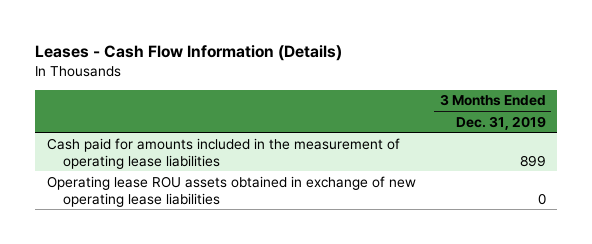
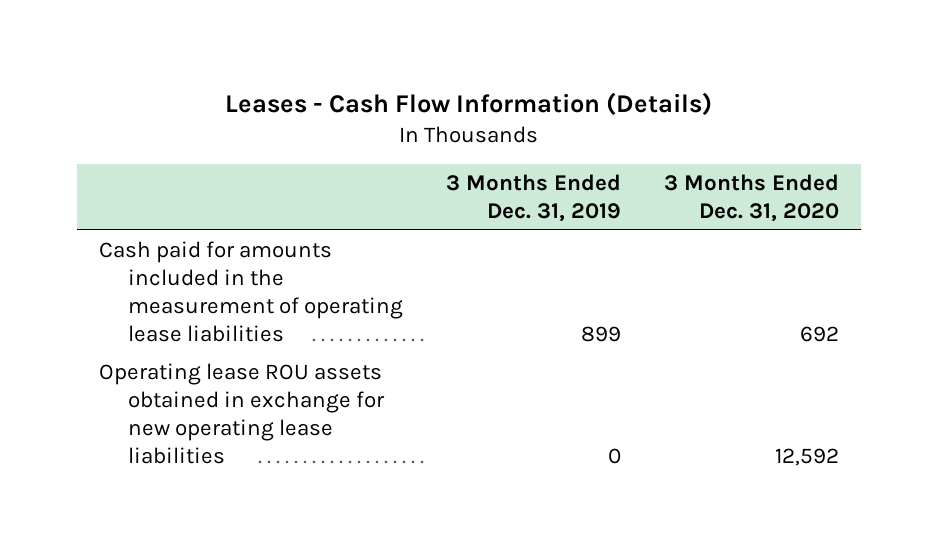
none -> [664,173,840,223] 3 Months Ended Dec. 31, 2020
[46,175,416,207] Operating lease ROU assets obtained in exchange of new operating lease liabilities -> [98,362,385,464] Operating lease ROU assets obtained in exchange for new operating lease liabilities

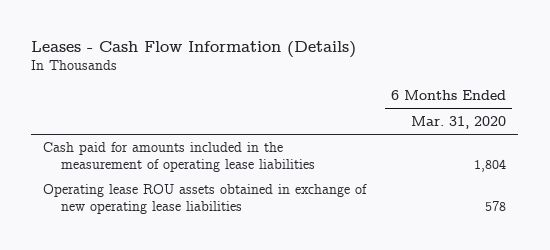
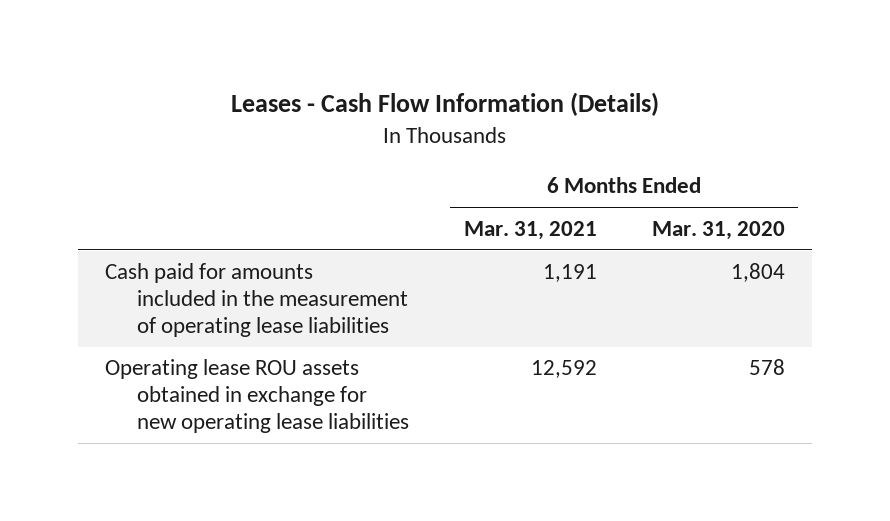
none -> [463,220,597,240] Mar. 31, 2021
[43,184,368,215] Operating lease ROU assets obtained in exchange of new operating lease liabilities -> [105,359,410,433] Operating lease ROU assets obtained in exchange for new operating lease liabilities

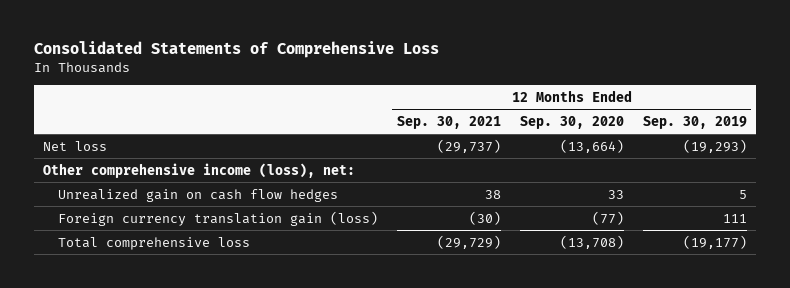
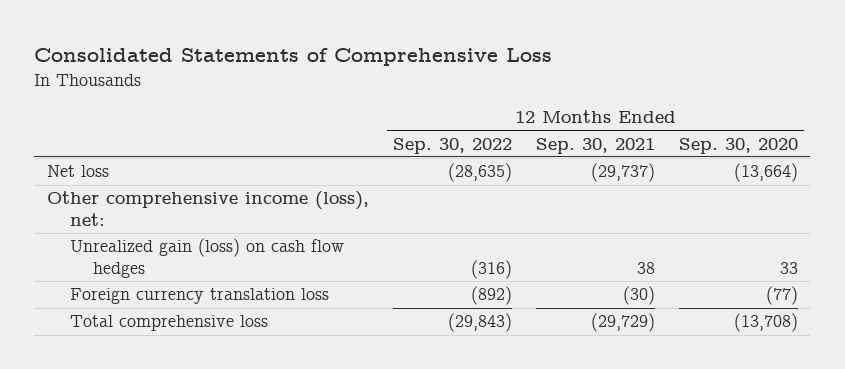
[642,115,747,129] Sep. 30, 2019 -> none
none -> [392,137,512,154] Sep. 30, 2022
[58,188,339,202] Unrealized gain on cash flow hedges -> [69,238,344,278] Unrealized gain (loss) on cash flow hedges
[58,210,379,226] Foreign currency translation gain (loss) -> [69,288,329,305] Foreign currency translation loss

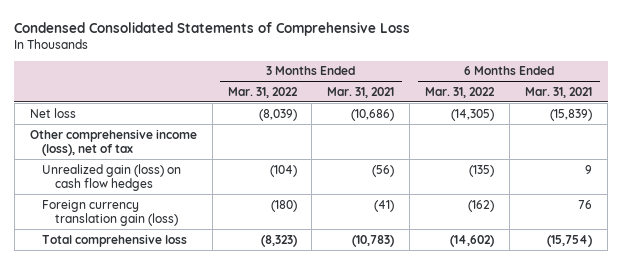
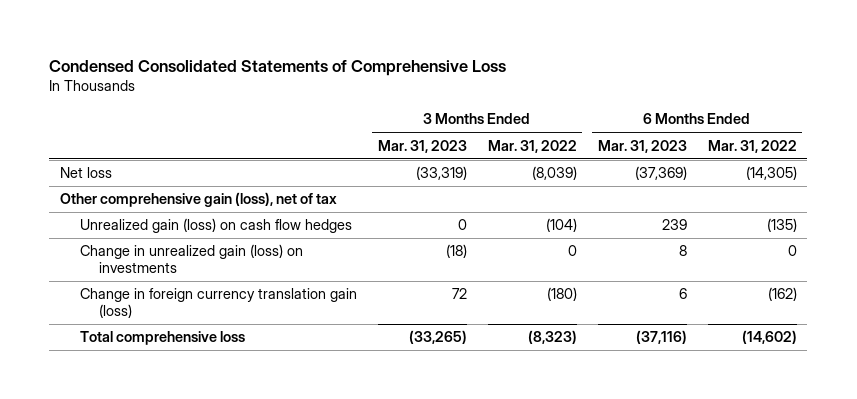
[327,86,395,98] Mar. 31, 2021 -> none
[525,86,593,98] Mar. 31, 2021 -> none
none -> [377,139,467,153] Mar. 31, 2023
none -> [597,139,687,153] Mar. 31, 2023
[29,128,197,156] Other comprehensive income (loss), net of tax -> [59,192,337,208] Other comprehensive gain (loss), net of tax
none -> [79,244,303,274] Change in unrealized gain (loss) on investments
[42,199,178,226] Foreign currency translation gain (loss) -> [79,288,357,319] Change in foreign currency translation gain (loss)

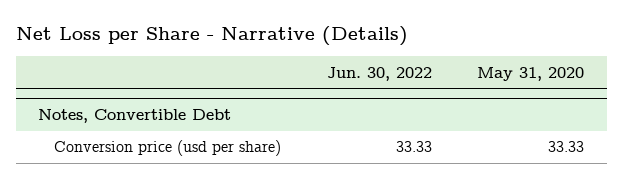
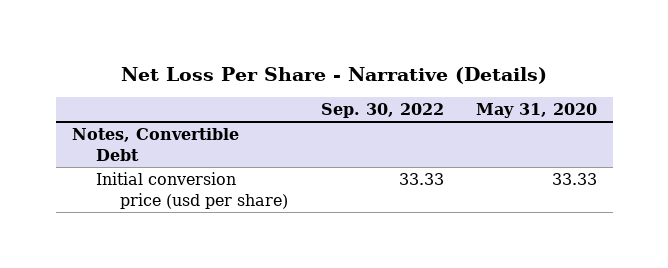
[15,26,408,47] Net Loss per Share - Narrative (Details) -> [121,66,548,84] Net Loss Per Share - Narrative (Details)
[326,66,432,81] Jun. 30, 2022 -> none
none -> [320,103,444,119] Sep. 30, 2022
[53,140,281,157] Conversion price (usd per share) -> [96,172,289,209] Initial conversion price (usd per share)

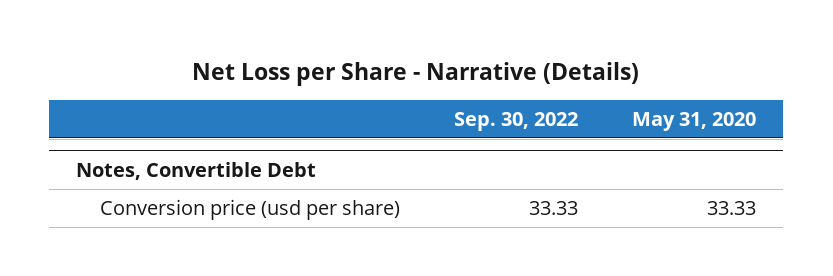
[121,66,548,84] Net Loss Per Share - Narrative (Details) -> [192,61,640,86] Net Loss per Share - Narrative (Details)
[96,172,289,209] Initial conversion price (usd per share) -> [100,199,401,221] Conversion price (usd per share)

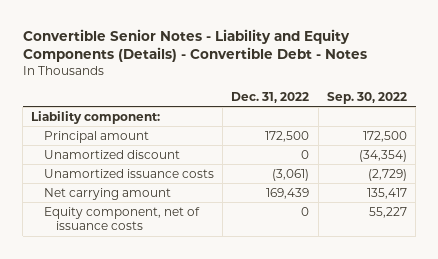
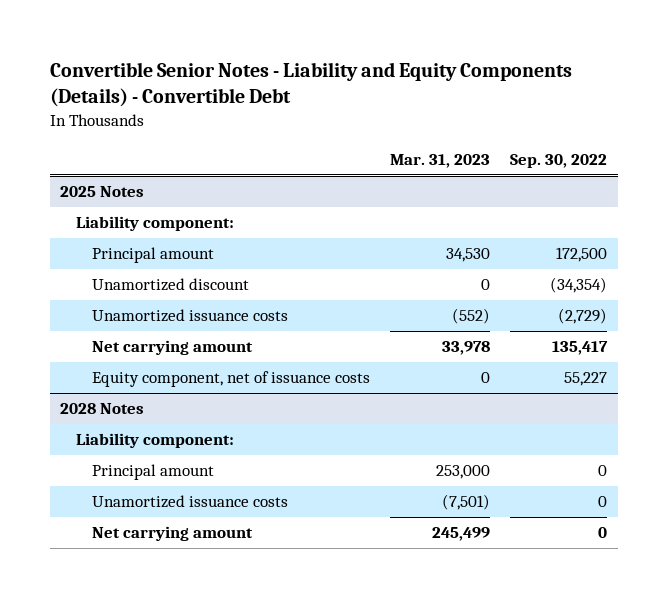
[22,28,367,63] Convertible Senior Notes - Liability and Equity Components (Details) - Convertible Debt - Notes -> [50,61,573,108] Convertible Senior Notes - Liability and Equity Components (Details) - Convertible Debt
[231,91,310,103] Dec. 31, 2022 -> none
none -> [390,154,491,169] Mar. 31, 2023
none -> [60,186,145,198] 2025 Notes
none -> [60,403,145,415] 2028 Notes
none -> [75,433,234,449] Liability component:
none -> [91,464,214,481] Principal amount
none -> [91,495,288,509] Unamortized issuance costs
none -> [91,526,253,542] Net carrying amount

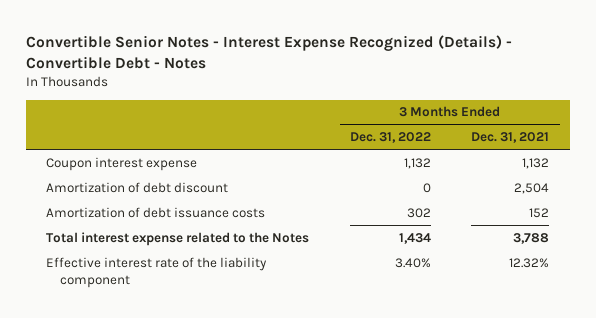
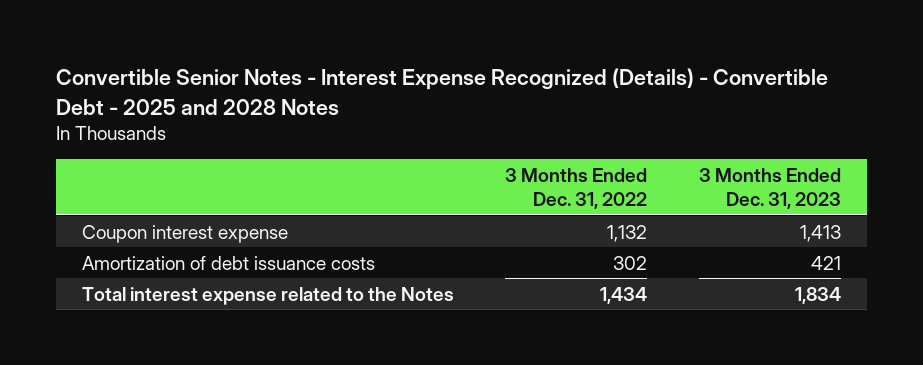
[26,35,513,70] Convertible Senior Notes - Interest Expense Recognized (Details) - Convertible Debt - Notes -> [55,68,828,115] Convertible Senior Notes - Interest Expense Recognized (Details) - Convertible Debt - 2025 and 2028 Notes
[471,131,550,143] Dec. 31, 2021 -> none
none -> [698,167,841,210] 3 Months Ended Dec. 31, 2023
[46,181,229,193] Amortization of debt discount -> none
[46,256,268,288] Effective interest rate of the liability component -> none

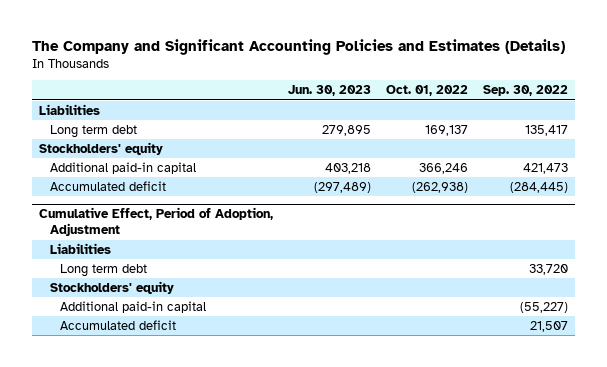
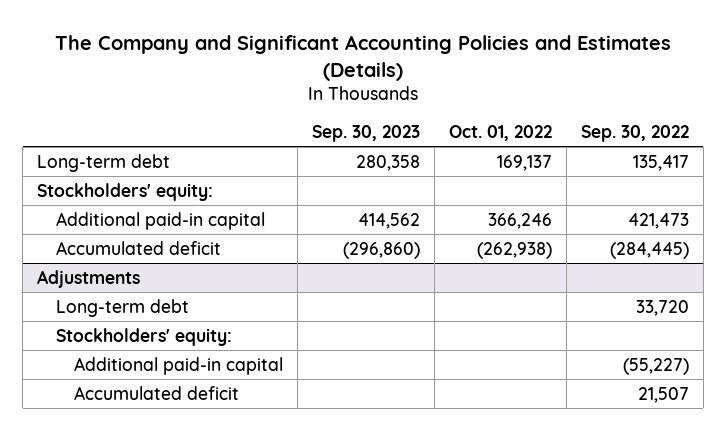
[287,85,371,97] Jun. 30, 2023 -> none
none -> [312,124,421,142] Sep. 30, 2023
[38,103,100,115] Liabilities -> none
[49,124,137,138] Long term debt -> [37,153,171,172] Long-term debt
[38,141,163,155] Stockholders' equity -> [37,182,214,201] Stockholders' equity:
[49,242,111,254] Liabilities -> none
[38,206,273,237] Cumulative Effect, Period of Adoption, Adjustment -> [37,269,141,288] Adjustments
[60,263,148,277] Long term debt -> [55,298,189,317] Long-term debt
[49,280,174,294] Stockholders' equity -> [55,327,232,346] Stockholders' equity:

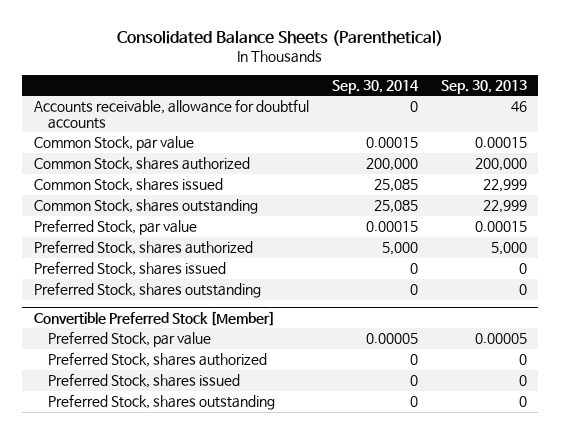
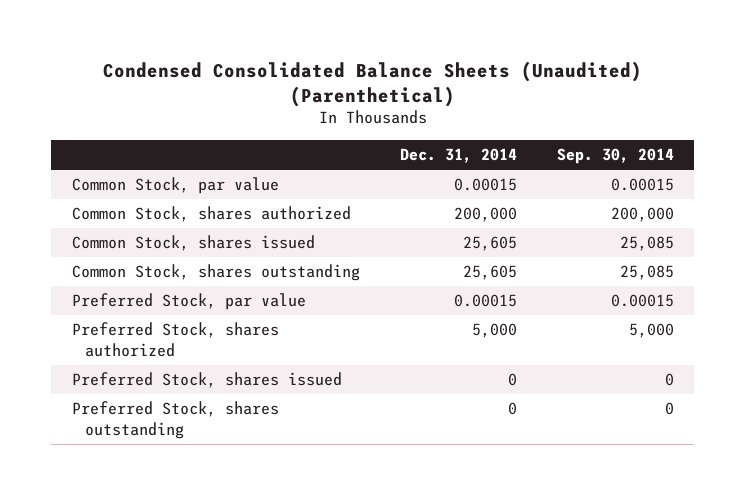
[117,30,444,47] Consolidated Balance Sheets (Parenthetical) -> [102,60,642,107] Condensed Consolidated Balance Sheets (Unaudited) (Parenthetical)
[440,80,527,95] Sep. 30, 2013 -> none
none -> [399,148,517,164] Dec. 31, 2014
[33,99,309,130] Accounts receivable, allowance for doubtful accounts -> none
[33,311,275,327] Convertible Preferred Stock [Member] -> none
[47,331,211,348] Preferred Stock, par value -> none
[47,352,267,368] Preferred Stock, shares authorized -> none
[47,373,240,389] Preferred Stock, shares issued -> none
[47,394,275,411] Preferred Stock, shares outstanding -> none

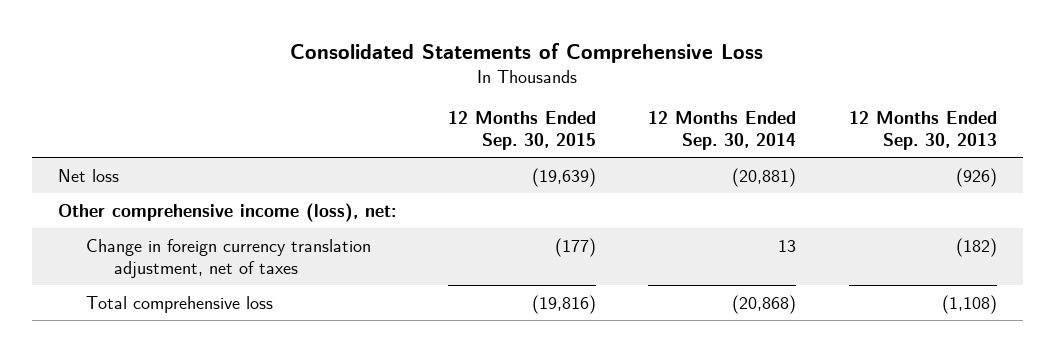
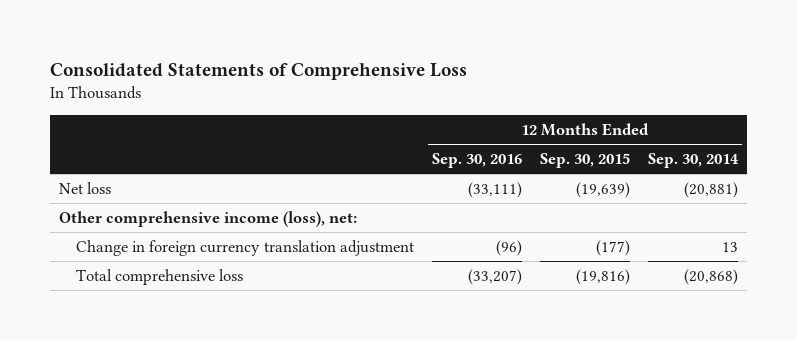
[848,111,997,151] 12 Months Ended Sep. 30, 2013 -> none
none -> [432,153,523,169] Sep. 30, 2016
[85,238,371,278] Change in foreign currency translation adjustment, net of taxes -> [76,240,415,257] Change in foreign currency translation adjustment

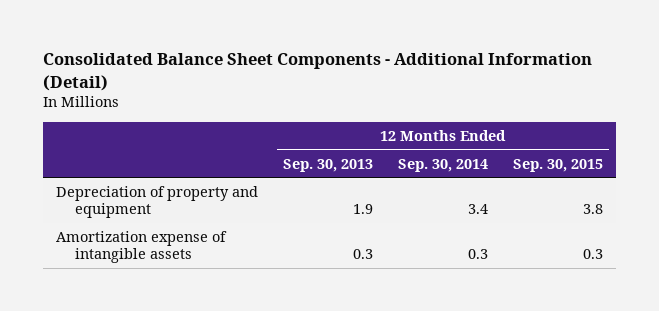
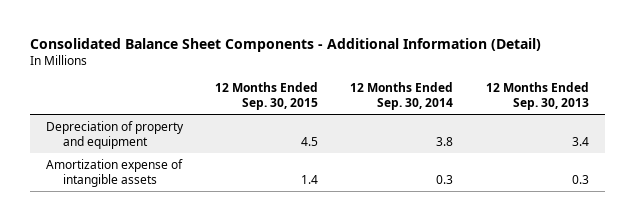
[352,203,373,214] 1.9 -> [571,136,589,146] 3.4
[467,203,488,214] 3.4 -> [436,136,454,146] 3.8
[583,203,604,214] 3.8 -> [301,136,319,146] 4.5
[583,248,604,259] 0.3 -> [301,174,319,184] 1.4

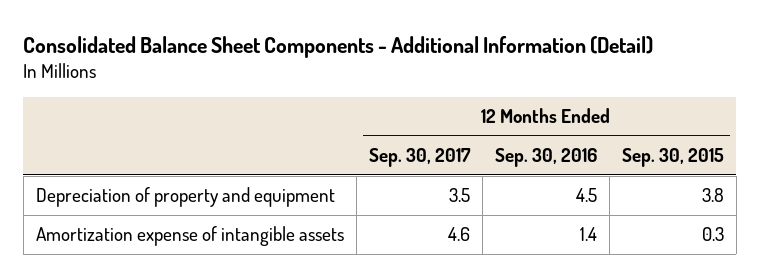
[350,82,454,111] 12 Months Ended Sep. 30, 2014 -> none
[485,82,589,111] 12 Months Ended Sep. 30, 2013 -> none
none -> [368,148,471,168] Sep. 30, 2017
none -> [494,148,597,168] Sep. 30, 2016
[301,136,319,146] 4.5 -> [701,188,724,203] 3.8
[301,174,319,184] 1.4 -> [701,227,724,242] 0.3

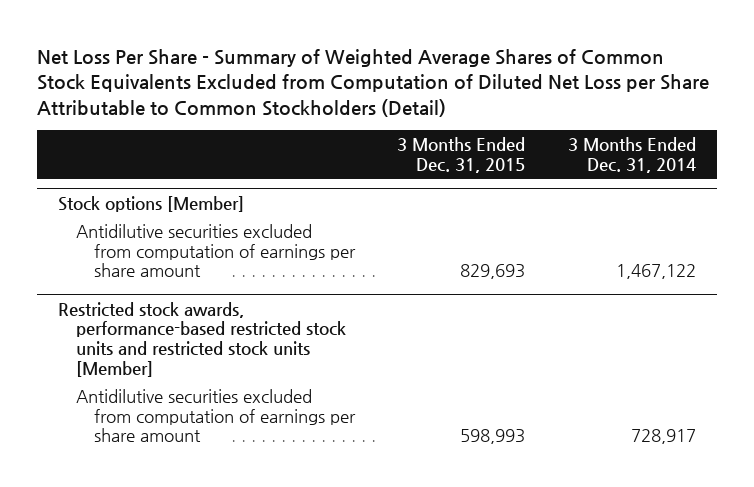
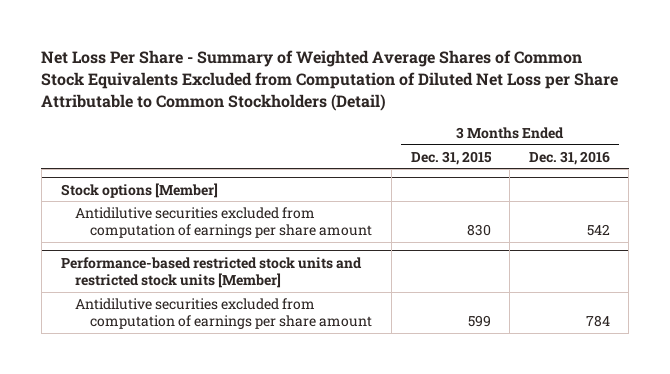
[567,137,696,173] 3 Months Ended Dec. 31, 2014 -> none
none -> [528,150,610,165] Dec. 31, 2016
[460,264,526,280] 829,693 -> [466,224,491,237] 830
[58,301,347,377] Restricted stock awards, performance-based restricted stock units and restricted stock units [Member] -> [60,256,362,289] Performance-based restricted stock units and restricted stock units [Member]
[460,429,526,445] 598,993 -> [467,315,491,328] 599

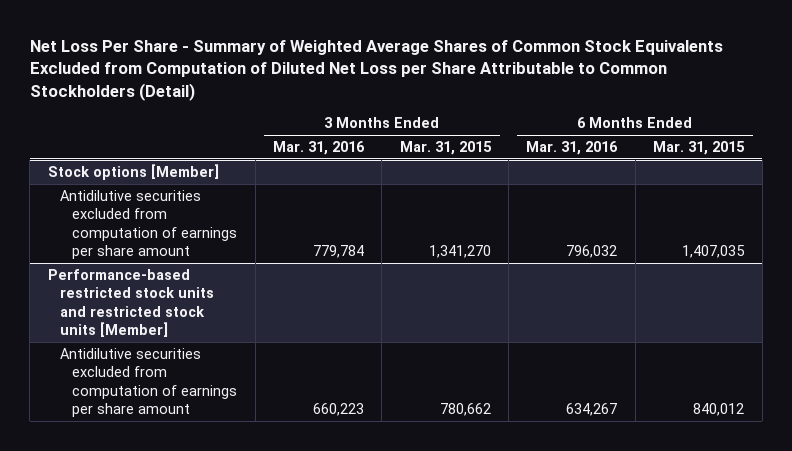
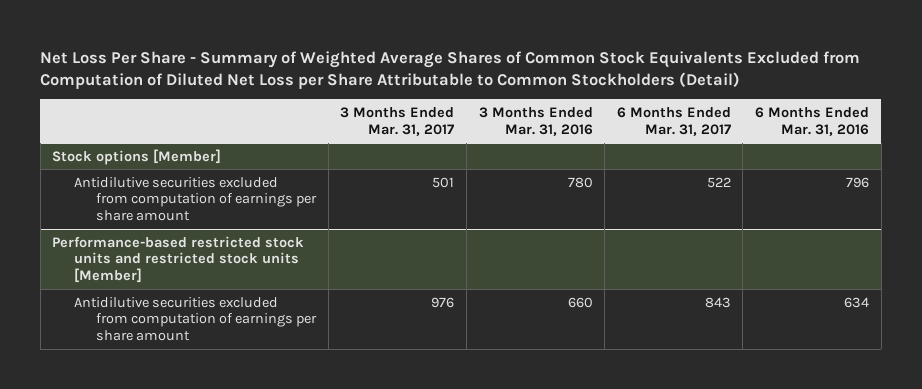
[399,140,492,155] Mar. 31, 2015 -> none
[653,140,746,155] Mar. 31, 2015 -> none
none -> [340,106,455,136] 3 Months Ended Mar. 31, 2017
none -> [616,106,731,136] 6 Months Ended Mar. 31, 2017
[312,245,364,259] 779,784 -> [567,176,593,188] 780
[566,245,618,259] 796,032 -> [846,176,870,188] 796
[312,403,364,417] 660,223 -> [567,296,593,308] 660
[566,403,618,417] 634,267 -> [844,296,870,308] 634

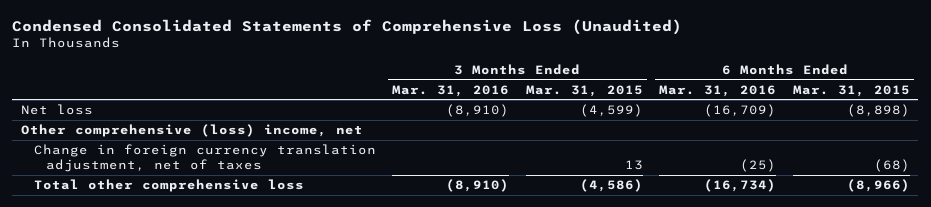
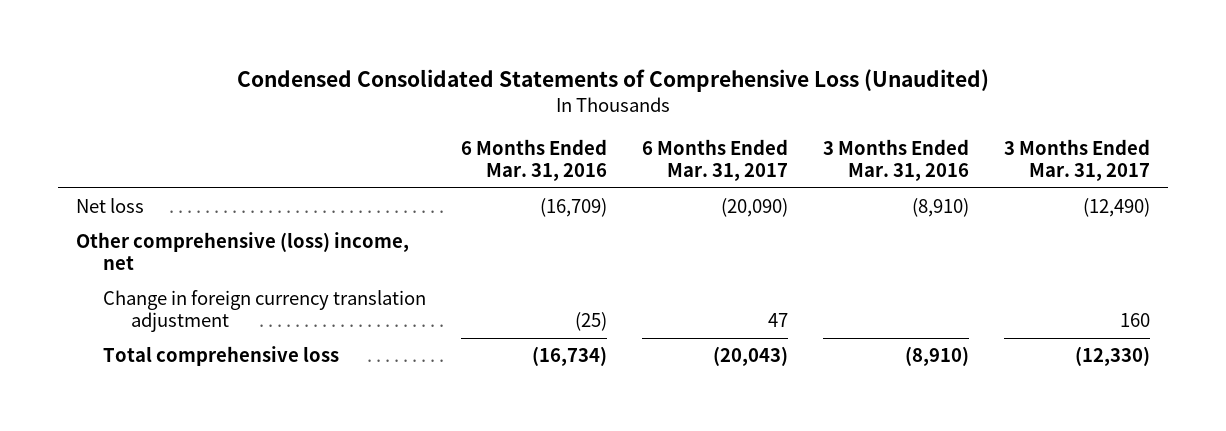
[525,84,643,97] Mar. 31, 2015 -> none
[793,84,911,97] Mar. 31, 2015 -> none
none -> [642,138,789,182] 6 Months Ended Mar. 31, 2017
none -> [1004,138,1151,182] 3 Months Ended Mar. 31, 2017
[33,144,376,172] Change in foreign currency translation adjustment, net of taxes -> [103,290,427,333] Change in foreign currency translation adjustment
[33,179,304,193] Total other comprehensive loss -> [103,346,340,367] Total comprehensive loss

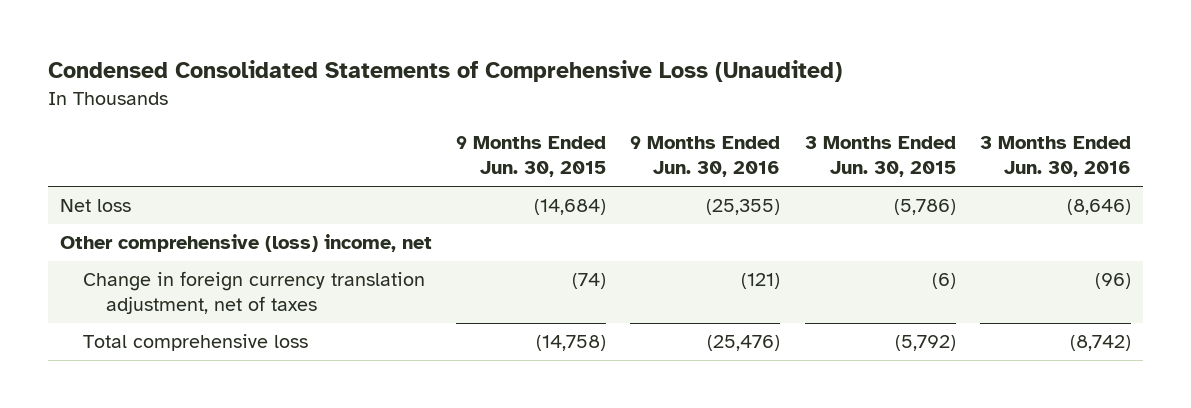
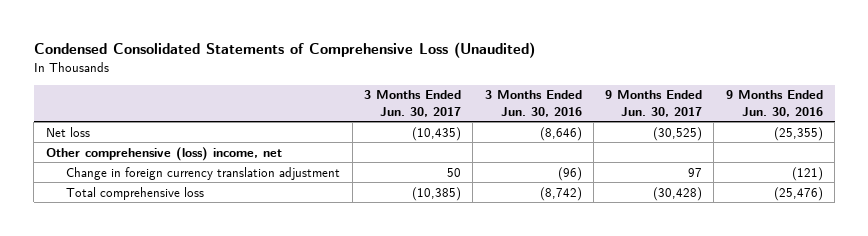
[456,136,607,178] 9 Months Ended Jun. 30, 2015 -> none
[804,136,956,178] 3 Months Ended Jun. 30, 2015 -> none
none -> [363,90,461,118] 3 Months Ended Jun. 30, 2017
none -> [605,90,703,118] 9 Months Ended Jun. 30, 2017
[82,271,425,315] Change in foreign currency translation adjustment, net of taxes -> [66,166,341,180] Change in foreign currency translation adjustment

